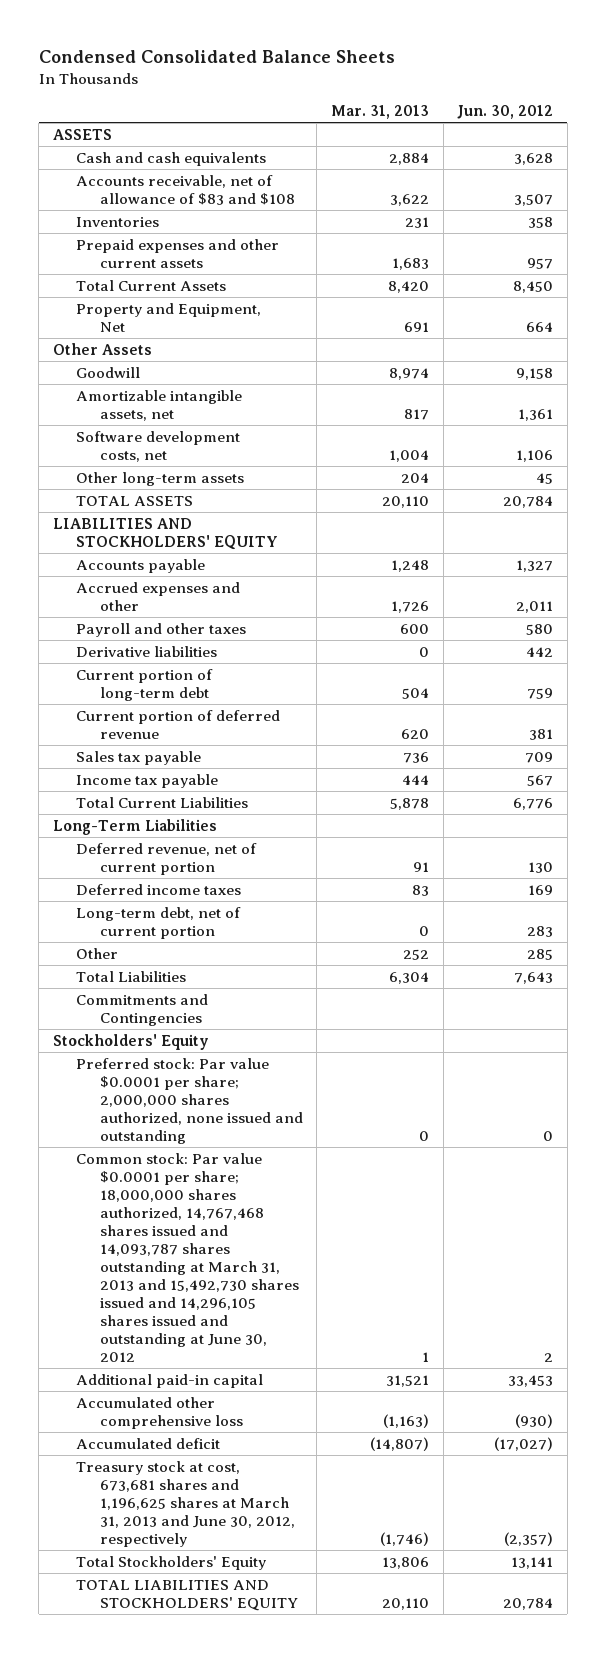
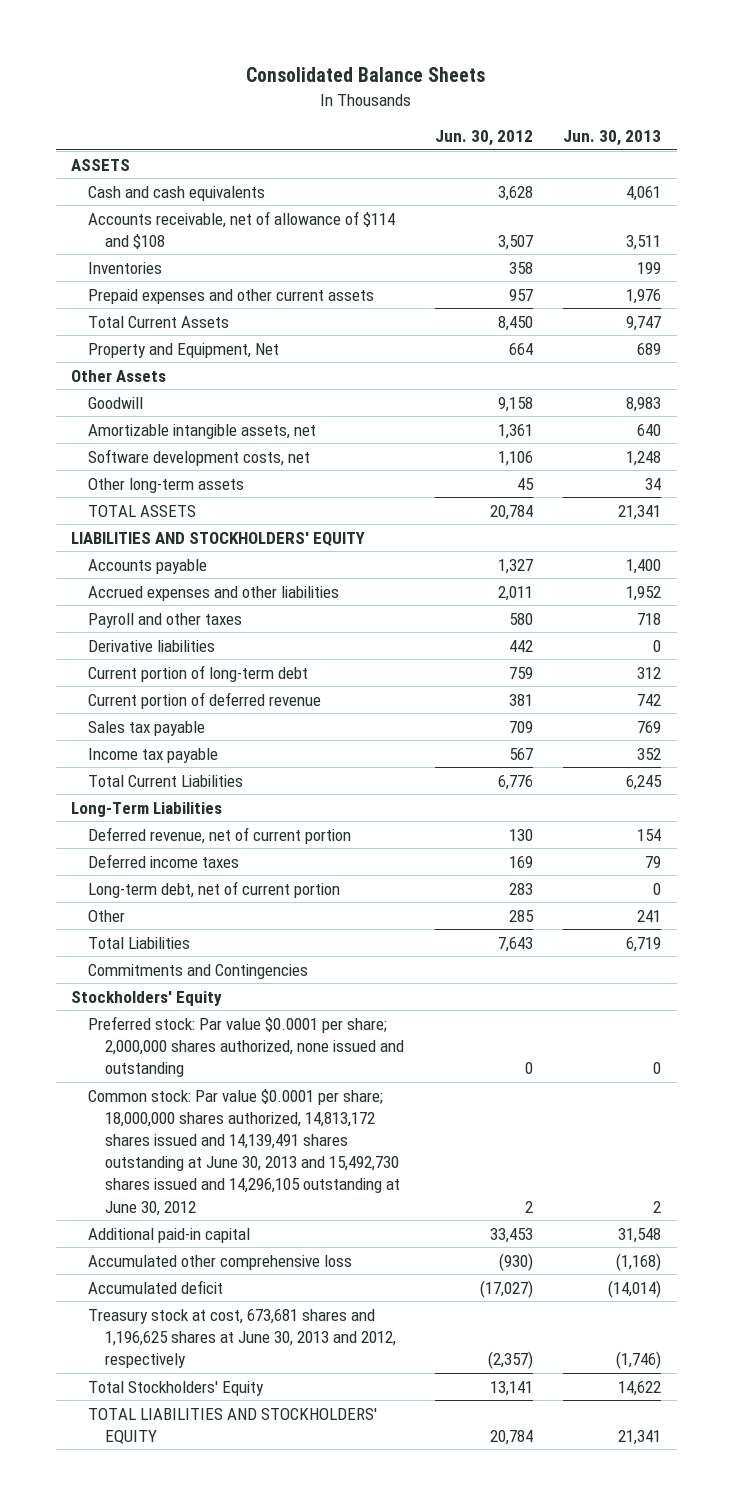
[38,49,395,63] Condensed Consolidated Balance Sheets -> [246,67,486,83] Consolidated Balance Sheets
[330,105,429,120] Mar. 31, 2013 -> none
none -> [563,130,662,147] Jun. 30, 2013
[76,174,295,205] Accounts receivable, net of allowance of $83 and $108 -> [88,210,396,249] Accounts receivable, net of allowance of $114 and $108
[76,581,241,611] Accrued expenses and other -> [88,585,340,601] Accrued expenses and other liabilities
[76,1152,299,1363] Common stock: Par value $0.0001 per share; 18,000,000 shares authorized, 14,767,468 shares issued and 14,093,787 shares outstanding at March 31, 2013 and 15,492,730 shares issued and 14,296,105 shares issued and outstanding at June 30, 2012 -> [88,1088,401,1216] Common stock: Par value $0.0001 per share; 18,000,000 shares authorized, 14,813,172 shares issued and 14,139,491 shares outstanding at June 30, 2013 and 15,492,730 shares issued and 14,296,105 outstanding at June 30, 2012
[76,1460,295,1547] Treasury stock at cost, 673,681 shares and 1,196,625 shares at March 31, 2013 and June 30, 2012, respectively -> [88,1308,397,1369] Treasury stock at cost, 673,681 shares and 1,196,625 shares at June 30, 2013 and 2012, respectively

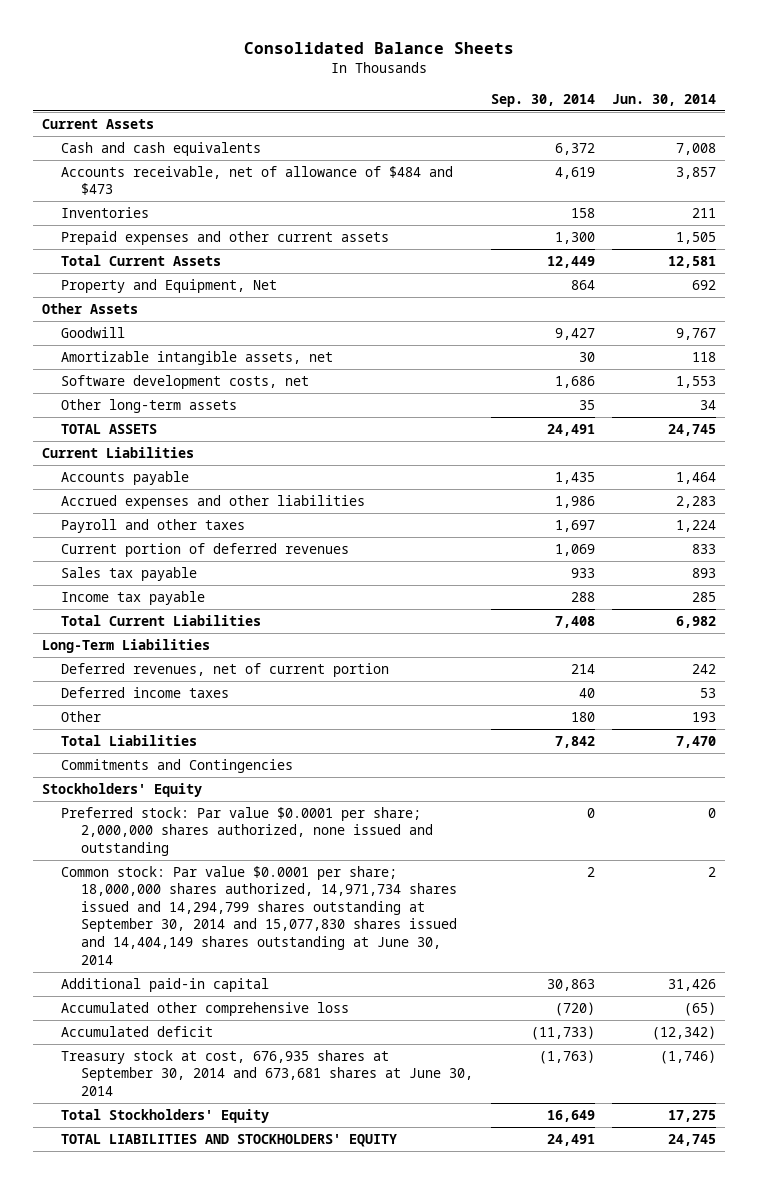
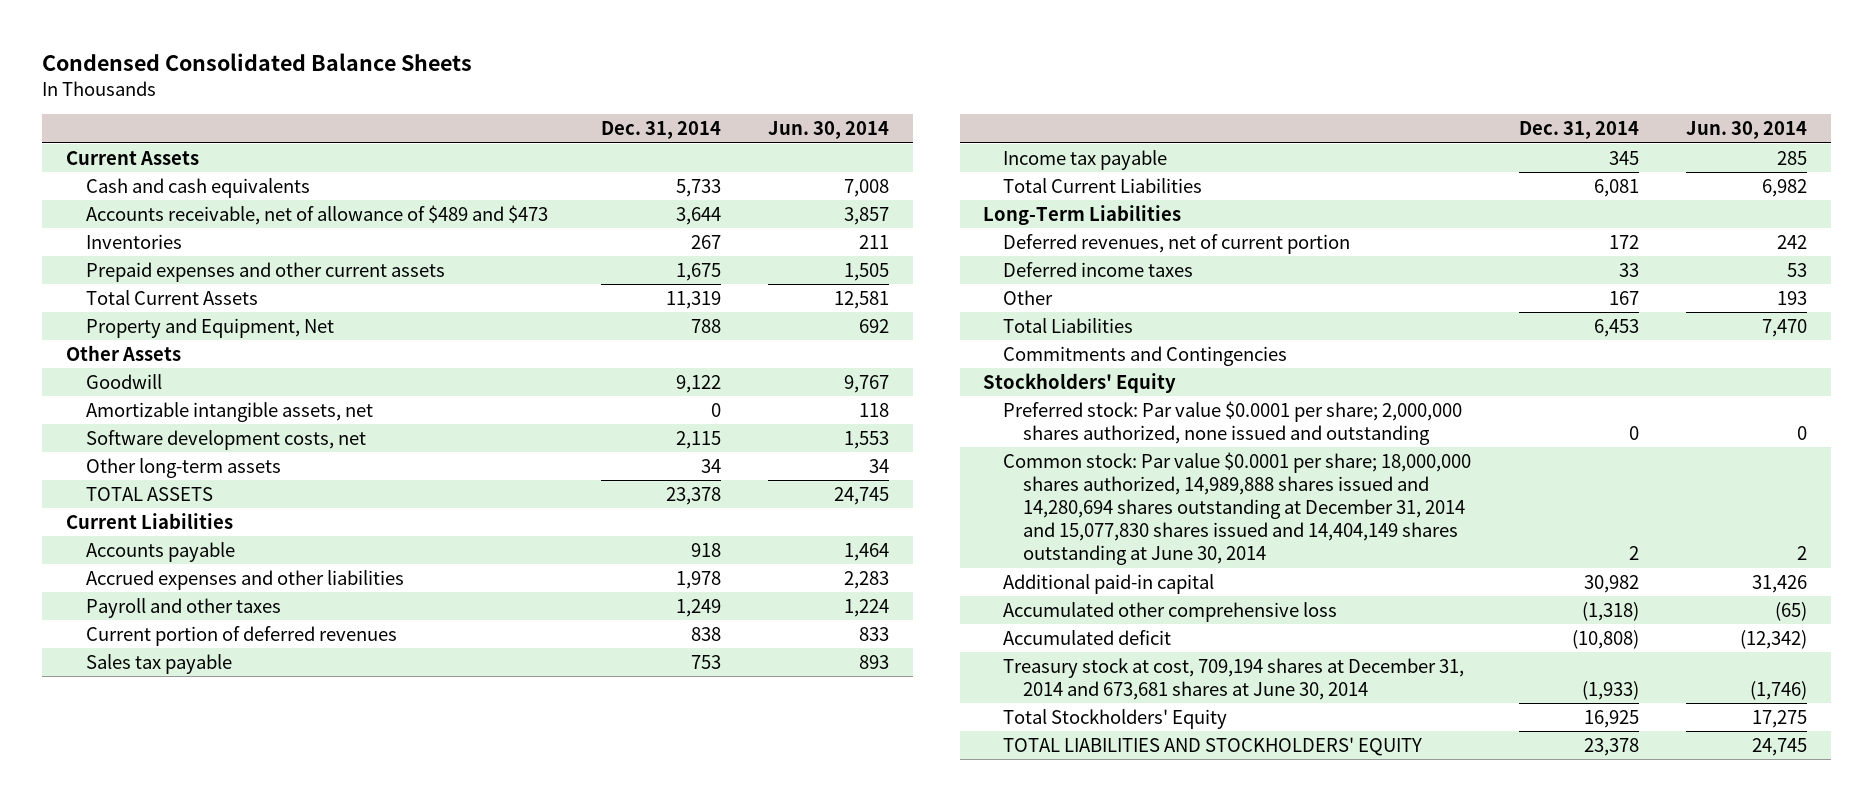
[243,42,514,55] Consolidated Balance Sheets -> [41,52,472,71] Condensed Consolidated Balance Sheets
[490,93,595,107] Sep. 30, 2014 -> none
none -> [601,121,722,140] Dec. 31, 2014
[61,165,454,196] Accounts receivable, net of allowance of $484 and $473 -> [85,204,548,225] Accounts receivable, net of allowance of $489 and $473
[61,865,458,965] Common stock: Par value $0.0001 per share; 18,000,000 shares authorized, 14,971,734 shares issued and 14,294,799 shares outstanding at September 30, 2014 and 15,077,830 shares issued and 14,404,149 shares outstanding at June 30, 2014 -> [1003,451,1472,566] Common stock: Par value $0.0001 per share; 18,000,000 shares authorized, 14,989,888 shares issued and 14,280,694 shares outstanding at December 31, 2014 and 15,077,830 shares issued and 14,404,149 shares outstanding at June 30, 2014
[61,1049,474,1096] Treasury stock at cost, 676,935 shares at September 30, 2014 and 673,681 shares at June 30, 2014 -> [1003,657,1465,701] Treasury stock at cost, 709,194 shares at December 31, 2014 and 673,681 shares at June 30, 2014

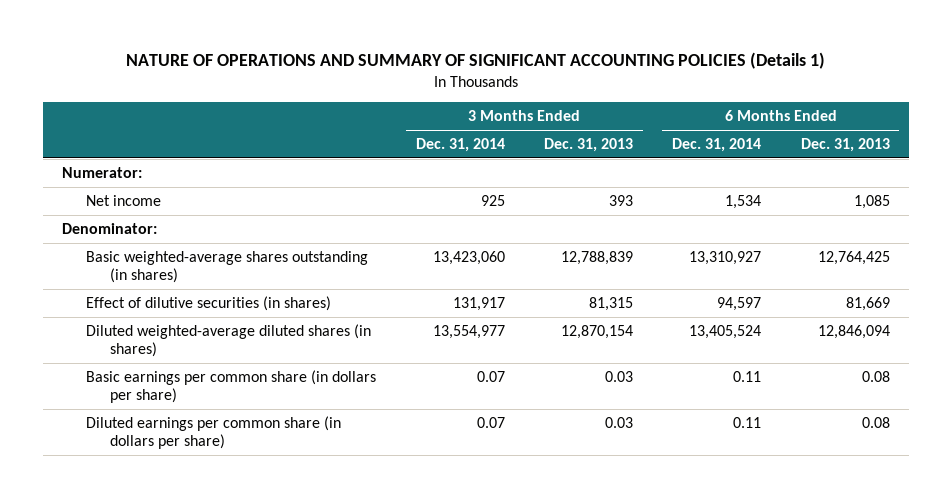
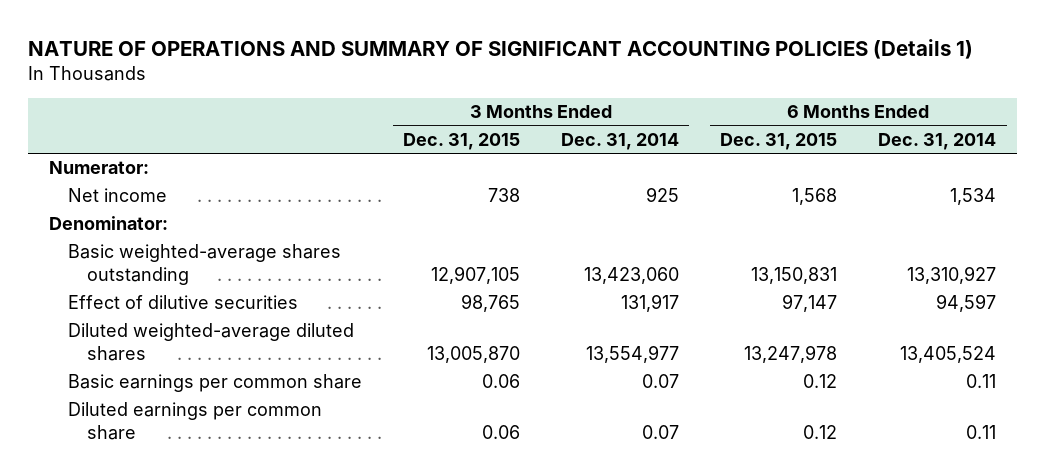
[543,137,633,152] Dec. 31, 2013 -> none
[800,137,890,152] Dec. 31, 2013 -> none
none -> [402,132,520,150] Dec. 31, 2015
none -> [720,132,838,150] Dec. 31, 2015
[86,250,369,284] Basic weighted-average shares outstanding (in shares) -> [67,244,341,286] Basic weighted-average shares outstanding
[86,295,332,311] Effect of dilutive securities (in shares) -> [67,295,298,310] Effect of dilutive securities
[86,323,372,358] Diluted weighted-average diluted shares (in shares) -> [67,323,354,362] Diluted weighted-average diluted shares
[86,369,377,404] Basic earnings per common share (in dollars per share) -> [67,374,362,393] Basic earnings per common share
[86,415,342,450] Diluted earnings per common share (in dollars per share) -> [67,402,322,441] Diluted earnings per common share

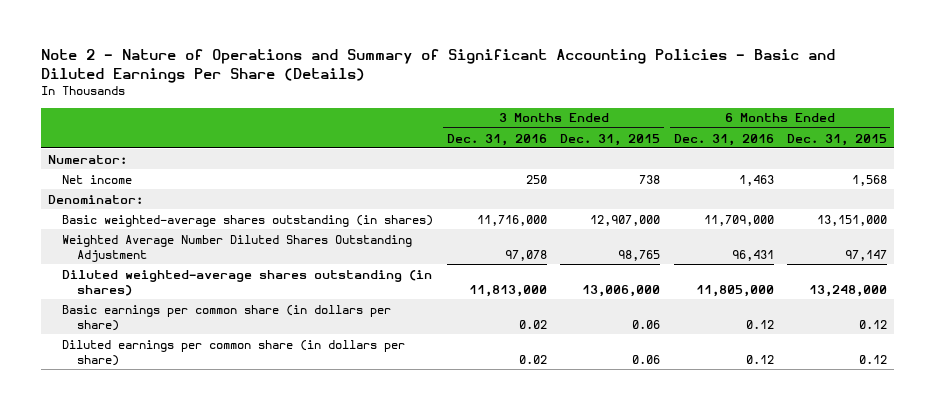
[28,38,974,59] NATURE OF OPERATIONS AND SUMMARY OF SIGNIFICANT ACCOUNTING POLICIES (Details 1) -> [40,48,835,83] Note 2 - Nature of Operations and Summary of Significant Accounting Policies - Basic and Diluted Earnings Per Share (Details)
[561,132,680,150] Dec. 31, 2014 -> none
[878,132,997,150] Dec. 31, 2014 -> none
none -> [446,133,547,146] Dec. 31, 2016
none -> [673,133,774,146] Dec. 31, 2016
[67,244,341,286] Basic weighted-average shares outstanding -> [62,214,434,227] Basic weighted-average shares outstanding (in shares)
[430,266,520,285] 12,907,105 -> [590,214,661,226] 12,907,000
[751,267,838,285] 13,150,831 -> [816,214,887,226] 13,151,000
[67,295,298,310] Effect of dilutive securities -> [62,234,413,262] Weighted Average Number Diluted Shares Outstanding Adjustment
[67,323,354,362] Diluted weighted-average diluted shares -> [62,269,433,296] Diluted weighted-average shares outstanding (in shares)
[426,346,520,364] 13,005,870 -> [582,284,661,297] 13,006,000
[744,345,838,364] 13,247,978 -> [808,284,887,297] 13,248,000
[67,374,362,393] Basic earnings per common share -> [62,304,392,331] Basic earnings per common share (in dollars per share)
[67,402,322,441] Diluted earnings per common share -> [62,339,406,366] Diluted earnings per common share (in dollars per share)

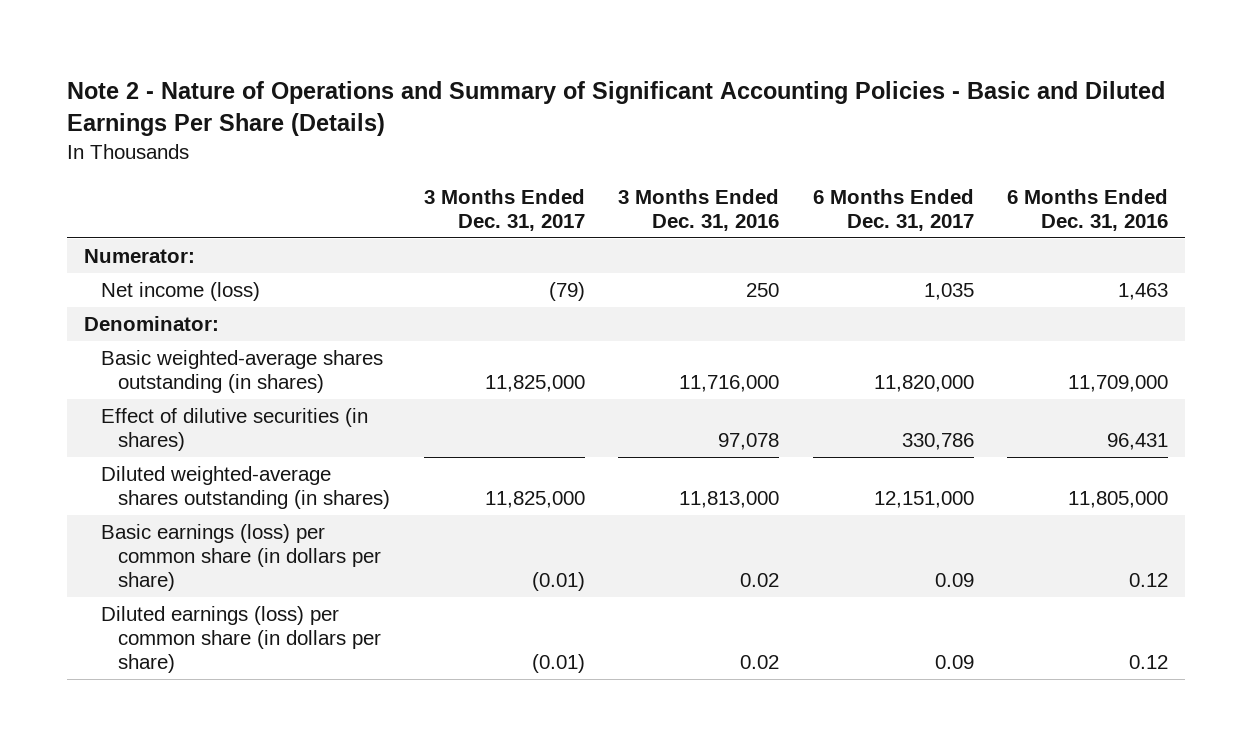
[560,133,661,146] Dec. 31, 2015 -> none
[786,133,887,146] Dec. 31, 2015 -> none
none -> [423,188,585,231] 3 Months Ended Dec. 31, 2017
none -> [812,188,974,231] 6 Months Ended Dec. 31, 2017
[62,174,133,184] Net income -> [101,282,261,302] Net income (loss)
[62,234,413,262] Weighted Average Number Diluted Shares Outstanding Adjustment -> [101,408,369,452] Effect of dilutive securities (in shares)
[62,304,392,331] Basic earnings per common share (in dollars per share) -> [101,524,382,592] Basic earnings (loss) per common share (in dollars per share)
[62,339,406,366] Diluted earnings per common share (in dollars per share) -> [101,606,382,674] Diluted earnings (loss) per common share (in dollars per share)

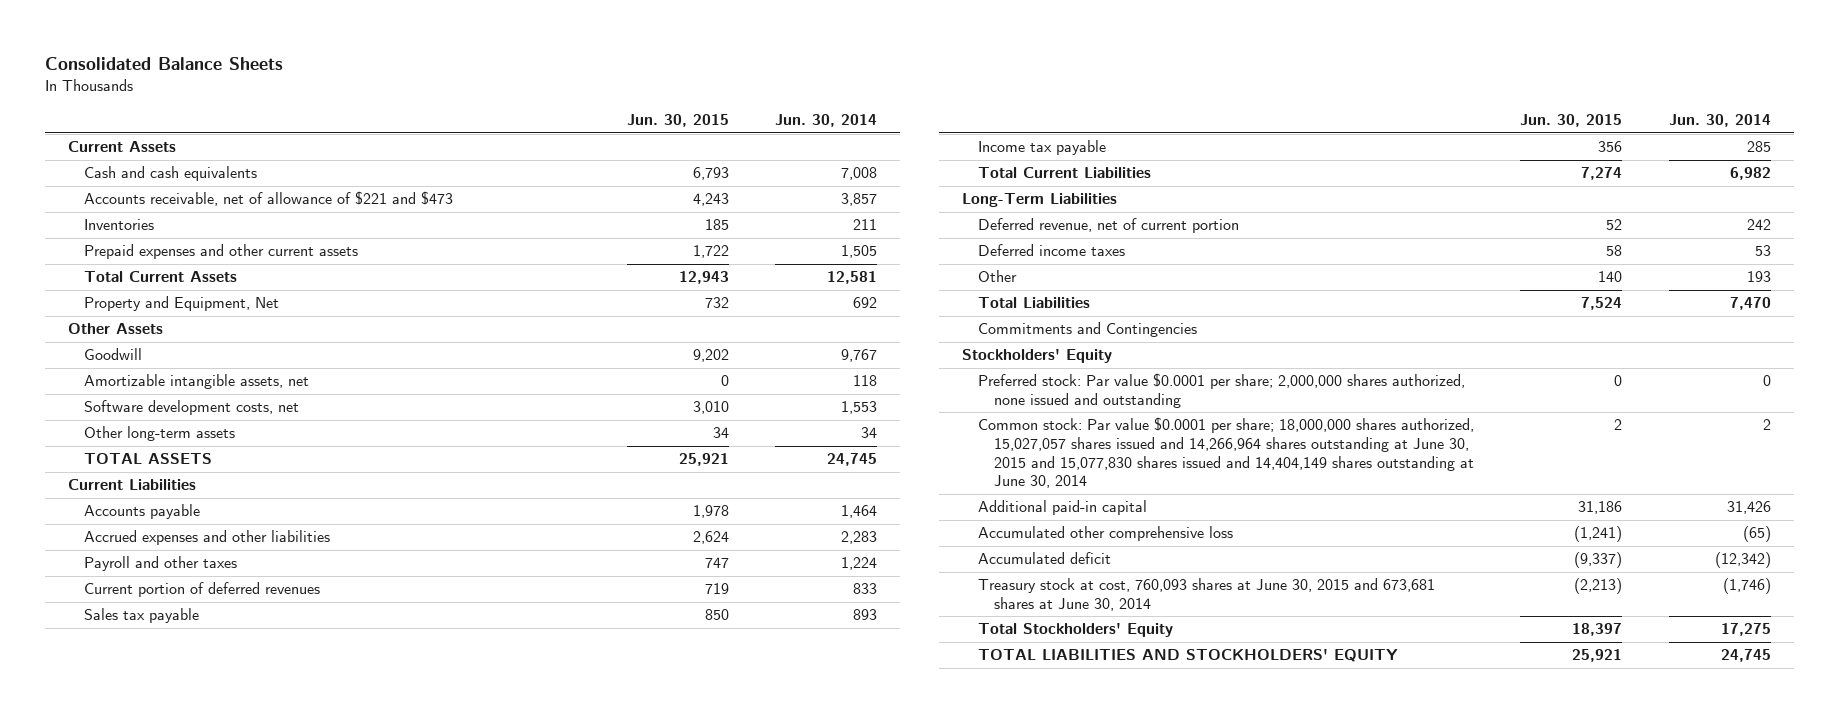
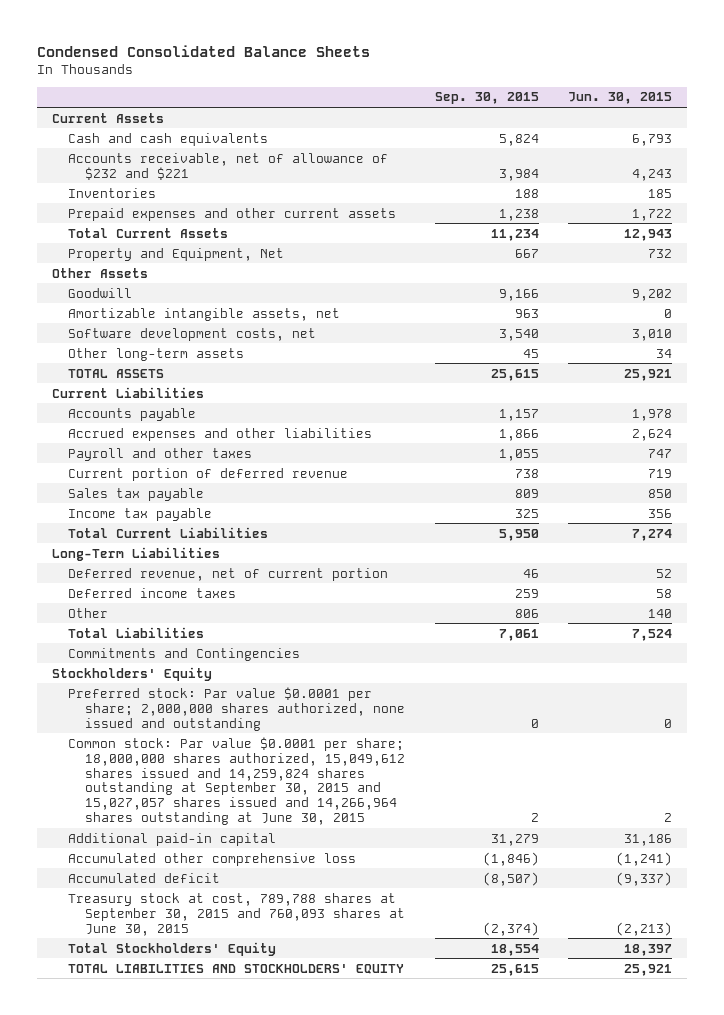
[45,56,284,70] Consolidated Balance Sheets -> [36,44,370,57] Condensed Consolidated Balance Sheets
[774,114,877,128] Jun. 30, 2014 -> none
none -> [434,92,539,105] Sep. 30, 2015
[84,191,454,207] Accounts receivable, net of allowance of $221 and $473 -> [68,152,389,180] Accounts receivable, net of allowance of $232 and $221
[84,582,321,598] Current portion of deferred revenues -> [68,467,349,481] Current portion of deferred revenue
[978,417,1475,489] Common stock: Par value $0.0001 per share; 18,000,000 shares authorized, 15,027,057 shares issued and 14,266,964 shares outstanding at June 30, 2015 and 15,077,830 shares issued and 14,404,149 shares outstanding at June 30, 2014 -> [68,736,406,826] Common stock: Par value $0.0001 per share; 18,000,000 shares authorized, 15,049,612 shares issued and 14,259,824 shares outstanding at September 30, 2015 and 15,027,057 shares issued and 14,266,964 shares outstanding at June 30, 2015
[978,578,1436,612] Treasury stock at cost, 760,093 shares at June 30, 2015 and 673,681 shares at June 30, 2014 -> [68,892,406,936] Treasury stock at cost, 789,788 shares at September 30, 2015 and 760,093 shares at June 30, 2015

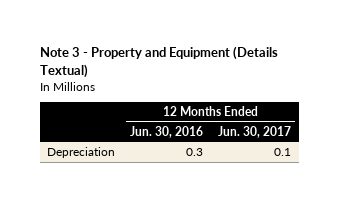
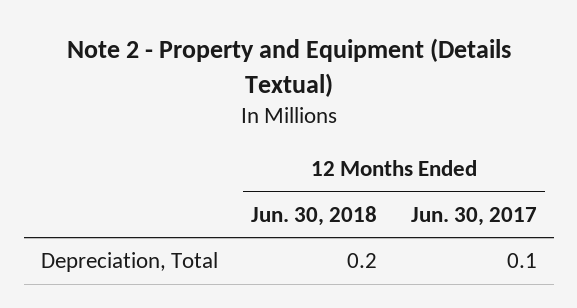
[39,46,278,79] Note 3 - Property and Equipment (Details Textual) -> [66,38,511,98] Note 2 - Property and Equipment (Details Textual)
[130,125,204,138] Jun. 30, 2016 -> none
none -> [251,205,378,226] Jun. 30, 2018
[47,146,116,158] Depreciation -> [40,252,218,273] Depreciation, Total

